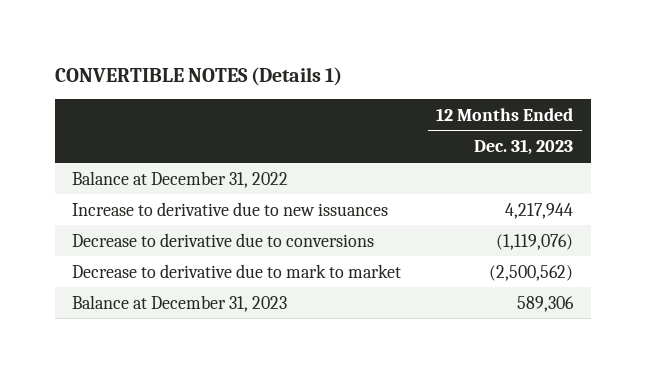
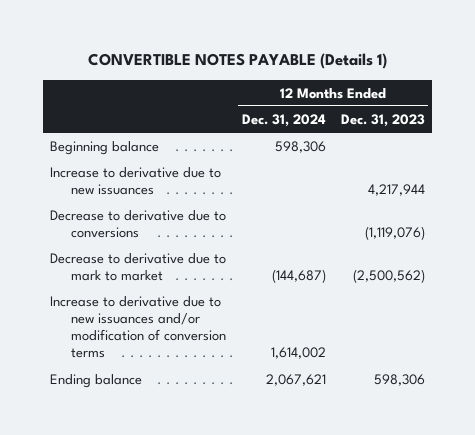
[54,66,342,86] CONVERTIBLE NOTES (Details 1) -> [87,53,387,70] CONVERTIBLE NOTES PAYABLE (Details 1)
none -> [241,113,326,127] Dec. 31, 2024
[72,170,289,188] Balance at December 31, 2022 -> [50,140,160,155] Beginning balance
[72,294,288,312] Balance at December 31, 2023 -> none
none -> [50,295,226,359] Increase to derivative due to new issuances and/or modification of conversion terms
none -> [50,373,143,388] Ending balance

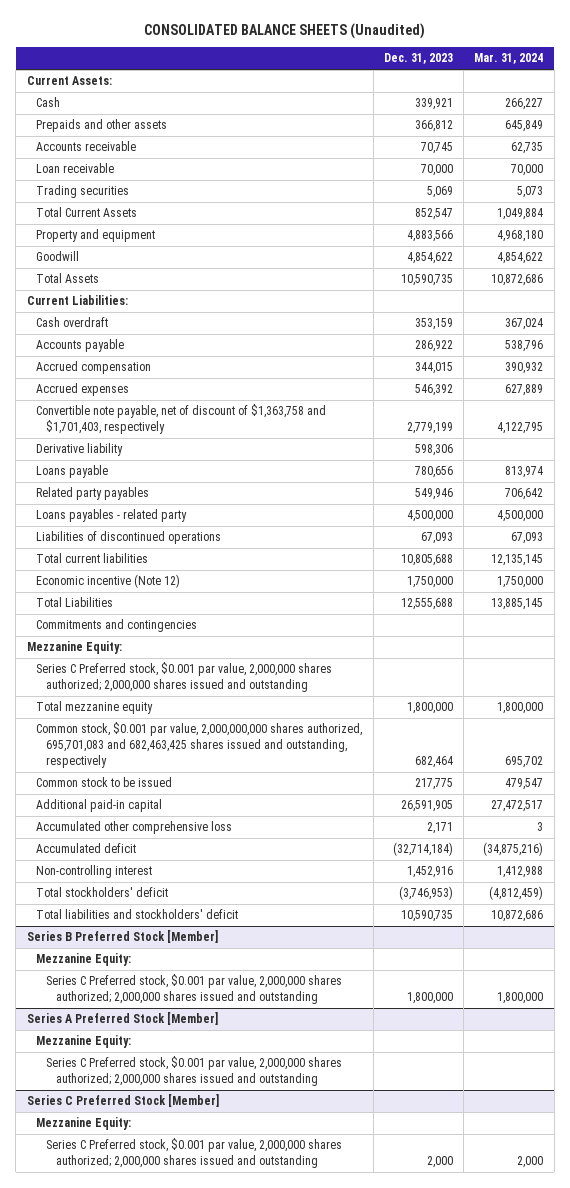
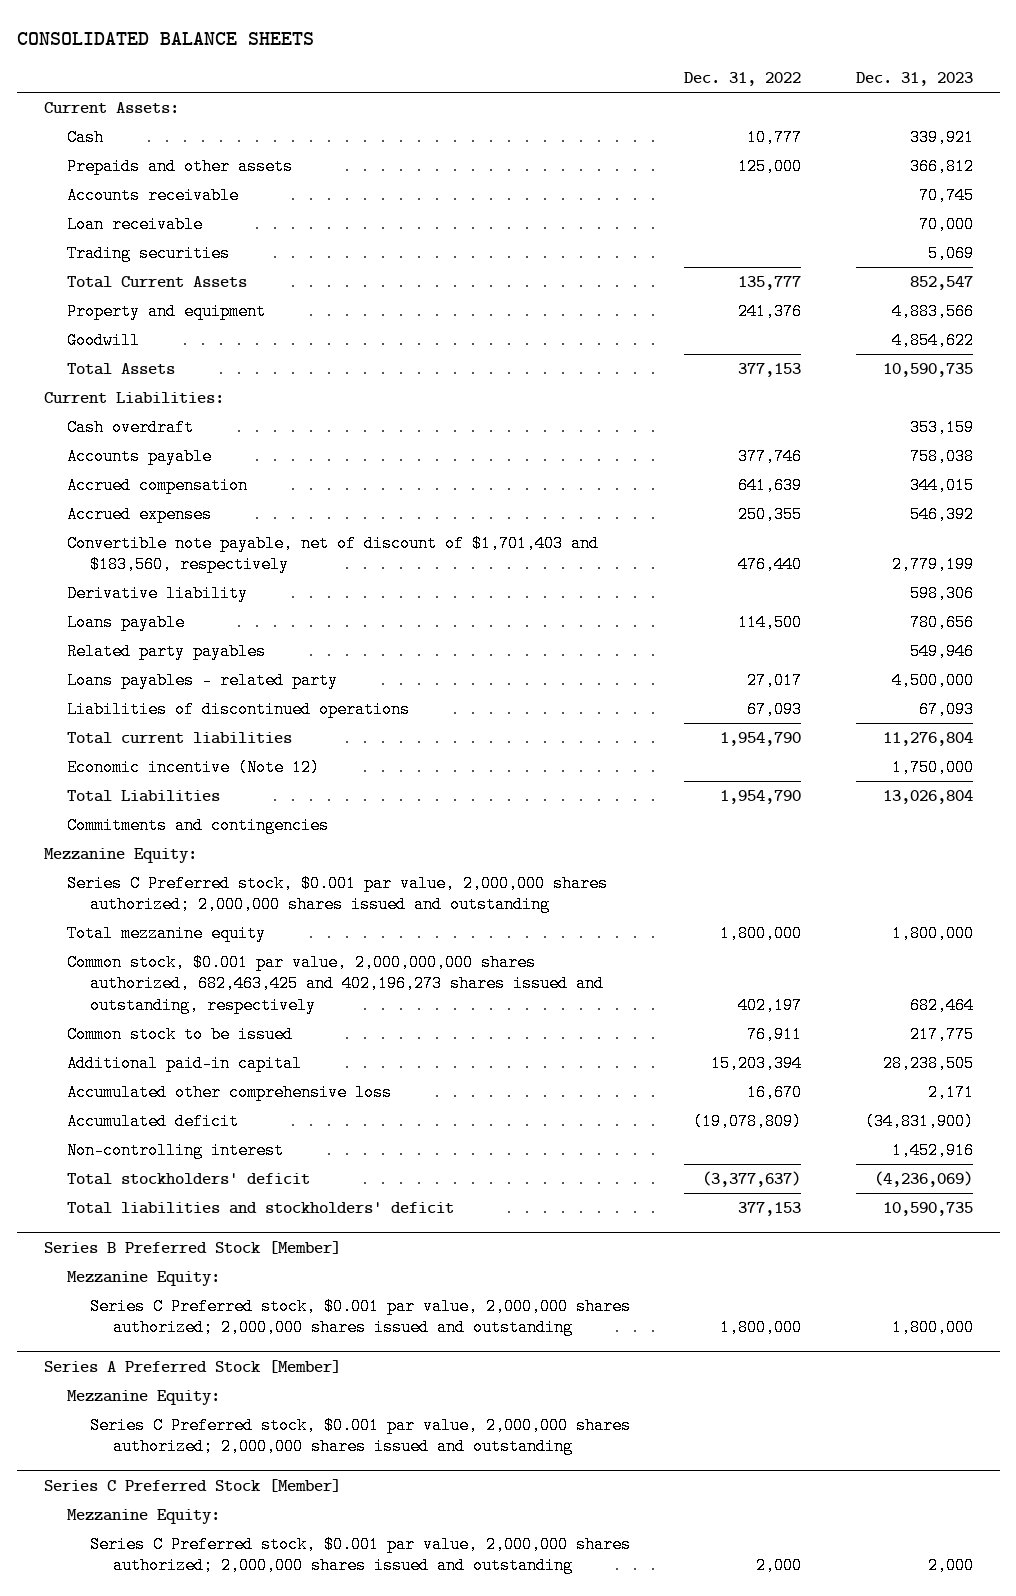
[143,22,425,39] CONSOLIDATED BALANCE SHEETS (Unaudited) -> [16,31,314,45] CONSOLIDATED BALANCE SHEETS
[474,53,544,65] Mar. 31, 2024 -> none
none -> [684,72,802,87] Dec. 31, 2022
[414,340,453,353] 286,922 -> [909,448,974,466] 758,038
[36,404,327,435] Convertible note payable, net of discount of $1,363,758 and $1,701,403, respectively -> [66,535,599,574] Convertible note payable, net of discount of $1,701,403 and $183,560, respectively
[400,554,453,567] 10,805,688 -> [882,732,973,747] 11,276,804
[400,598,453,611] 12,555,688 -> [882,790,973,805] 13,026,804
[36,722,363,769] Common stock, $0.001 par value, 2,000,000,000 shares authorized, 695,701,083 and 682,463,425 shares issued and outstanding, respectively -> [66,954,604,1014] Common stock, $0.001 par value, 2,000,000,000 shares authorized, 682,463,425 and 402,196,273 shares issued and outstanding, respectively
[400,800,453,813] 26,591,905 -> [882,1055,974,1073] 28,238,505
[392,842,453,857] (32,714,184) -> [864,1113,974,1131] (34,831,900)
[398,886,453,901] (3,746,953) -> [873,1171,973,1188] (4,236,069)

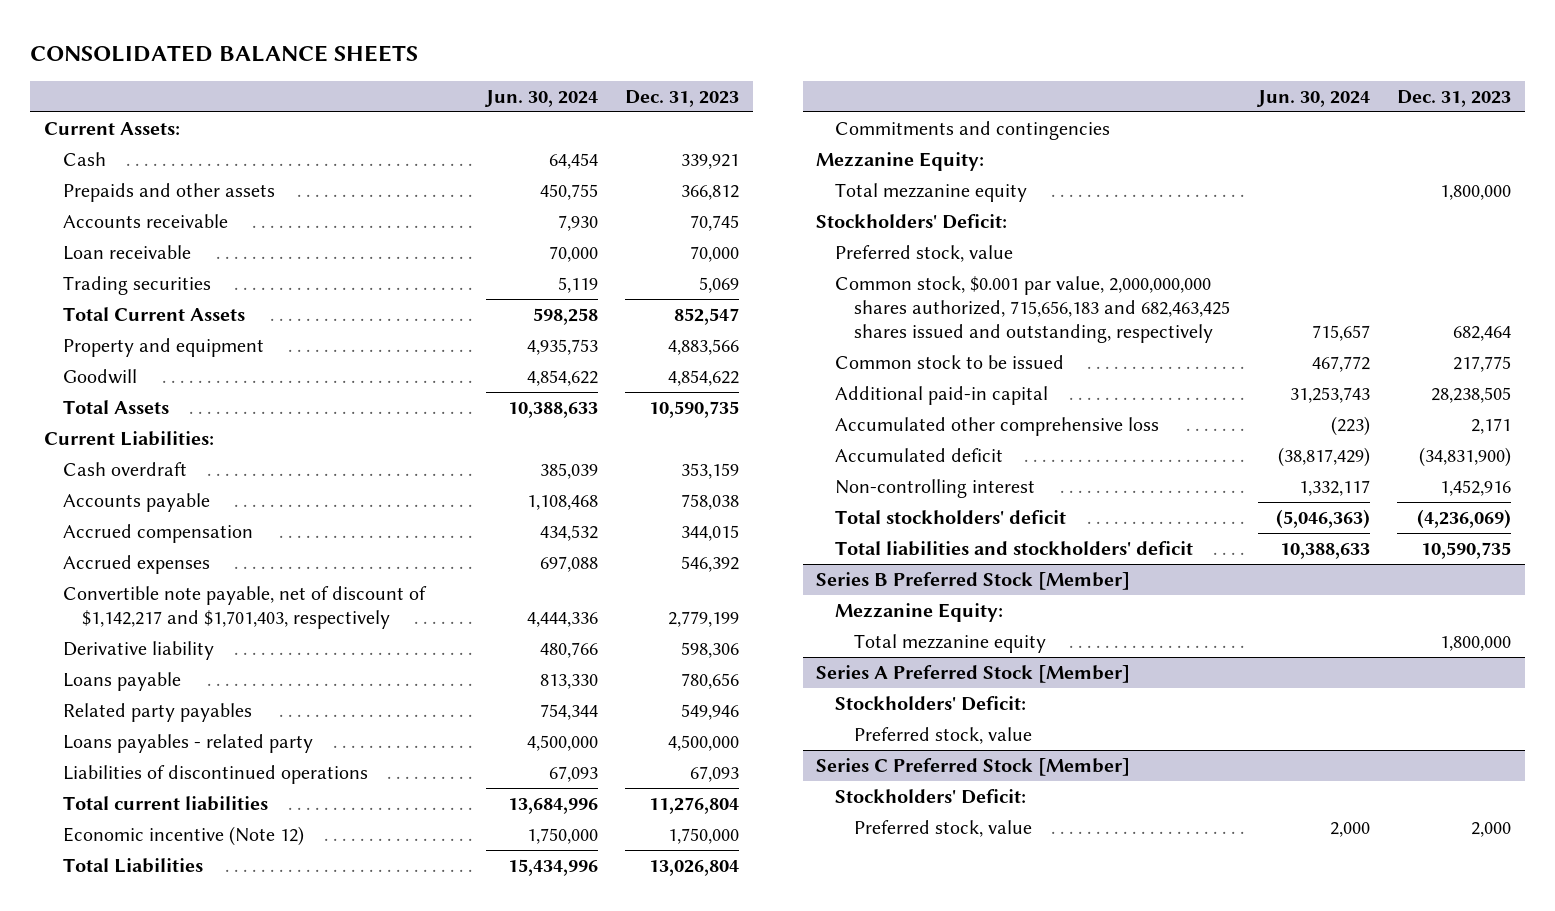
[684,72,802,87] Dec. 31, 2022 -> none
none -> [483,89,598,107] Jun. 30, 2024
[66,535,599,574] Convertible note payable, net of discount of $1,701,403 and $183,560, respectively -> [63,585,428,629] Convertible note payable, net of discount of $1,142,217 and $1,701,403, respectively
[66,875,608,914] Series C Preferred stock, $0.001 par value, 2,000,000 shares authorized; 2,000,000 shares issued and outstanding -> none
none -> [816,213,1008,229] Stockholders' Deficit:
none -> [835,244,1014,262] Preferred stock, value
[66,954,604,1014] Common stock, $0.001 par value, 2,000,000,000 shares authorized, 682,463,425 and 402,196,273 shares issued and outstanding, respectively -> [835,275,1231,343] Common stock, $0.001 par value, 2,000,000,000 shares authorized, 715,656,183 and 682,463,425 shares issued and outstanding, respectively
[89,1298,631,1337] Series C Preferred stock, $0.001 par value, 2,000,000 shares authorized; 2,000,000 shares issued and outstanding -> none
none -> [854,633,1047,653] Total mezzanine equity
[66,1390,220,1406] Mezzanine Equity: -> [835,695,1027,711] Stockholders' Deficit:
[89,1417,631,1456] Series C Preferred stock, $0.001 par value, 2,000,000 shares authorized; 2,000,000 shares issued and outstanding -> [854,726,1033,744] Preferred stock, value
[66,1509,220,1525] Mezzanine Equity: -> [835,788,1027,804] Stockholders' Deficit:
[89,1536,631,1575] Series C Preferred stock, $0.001 par value, 2,000,000 shares authorized; 2,000,000 shares issued and outstanding -> [854,819,1033,837] Preferred stock, value

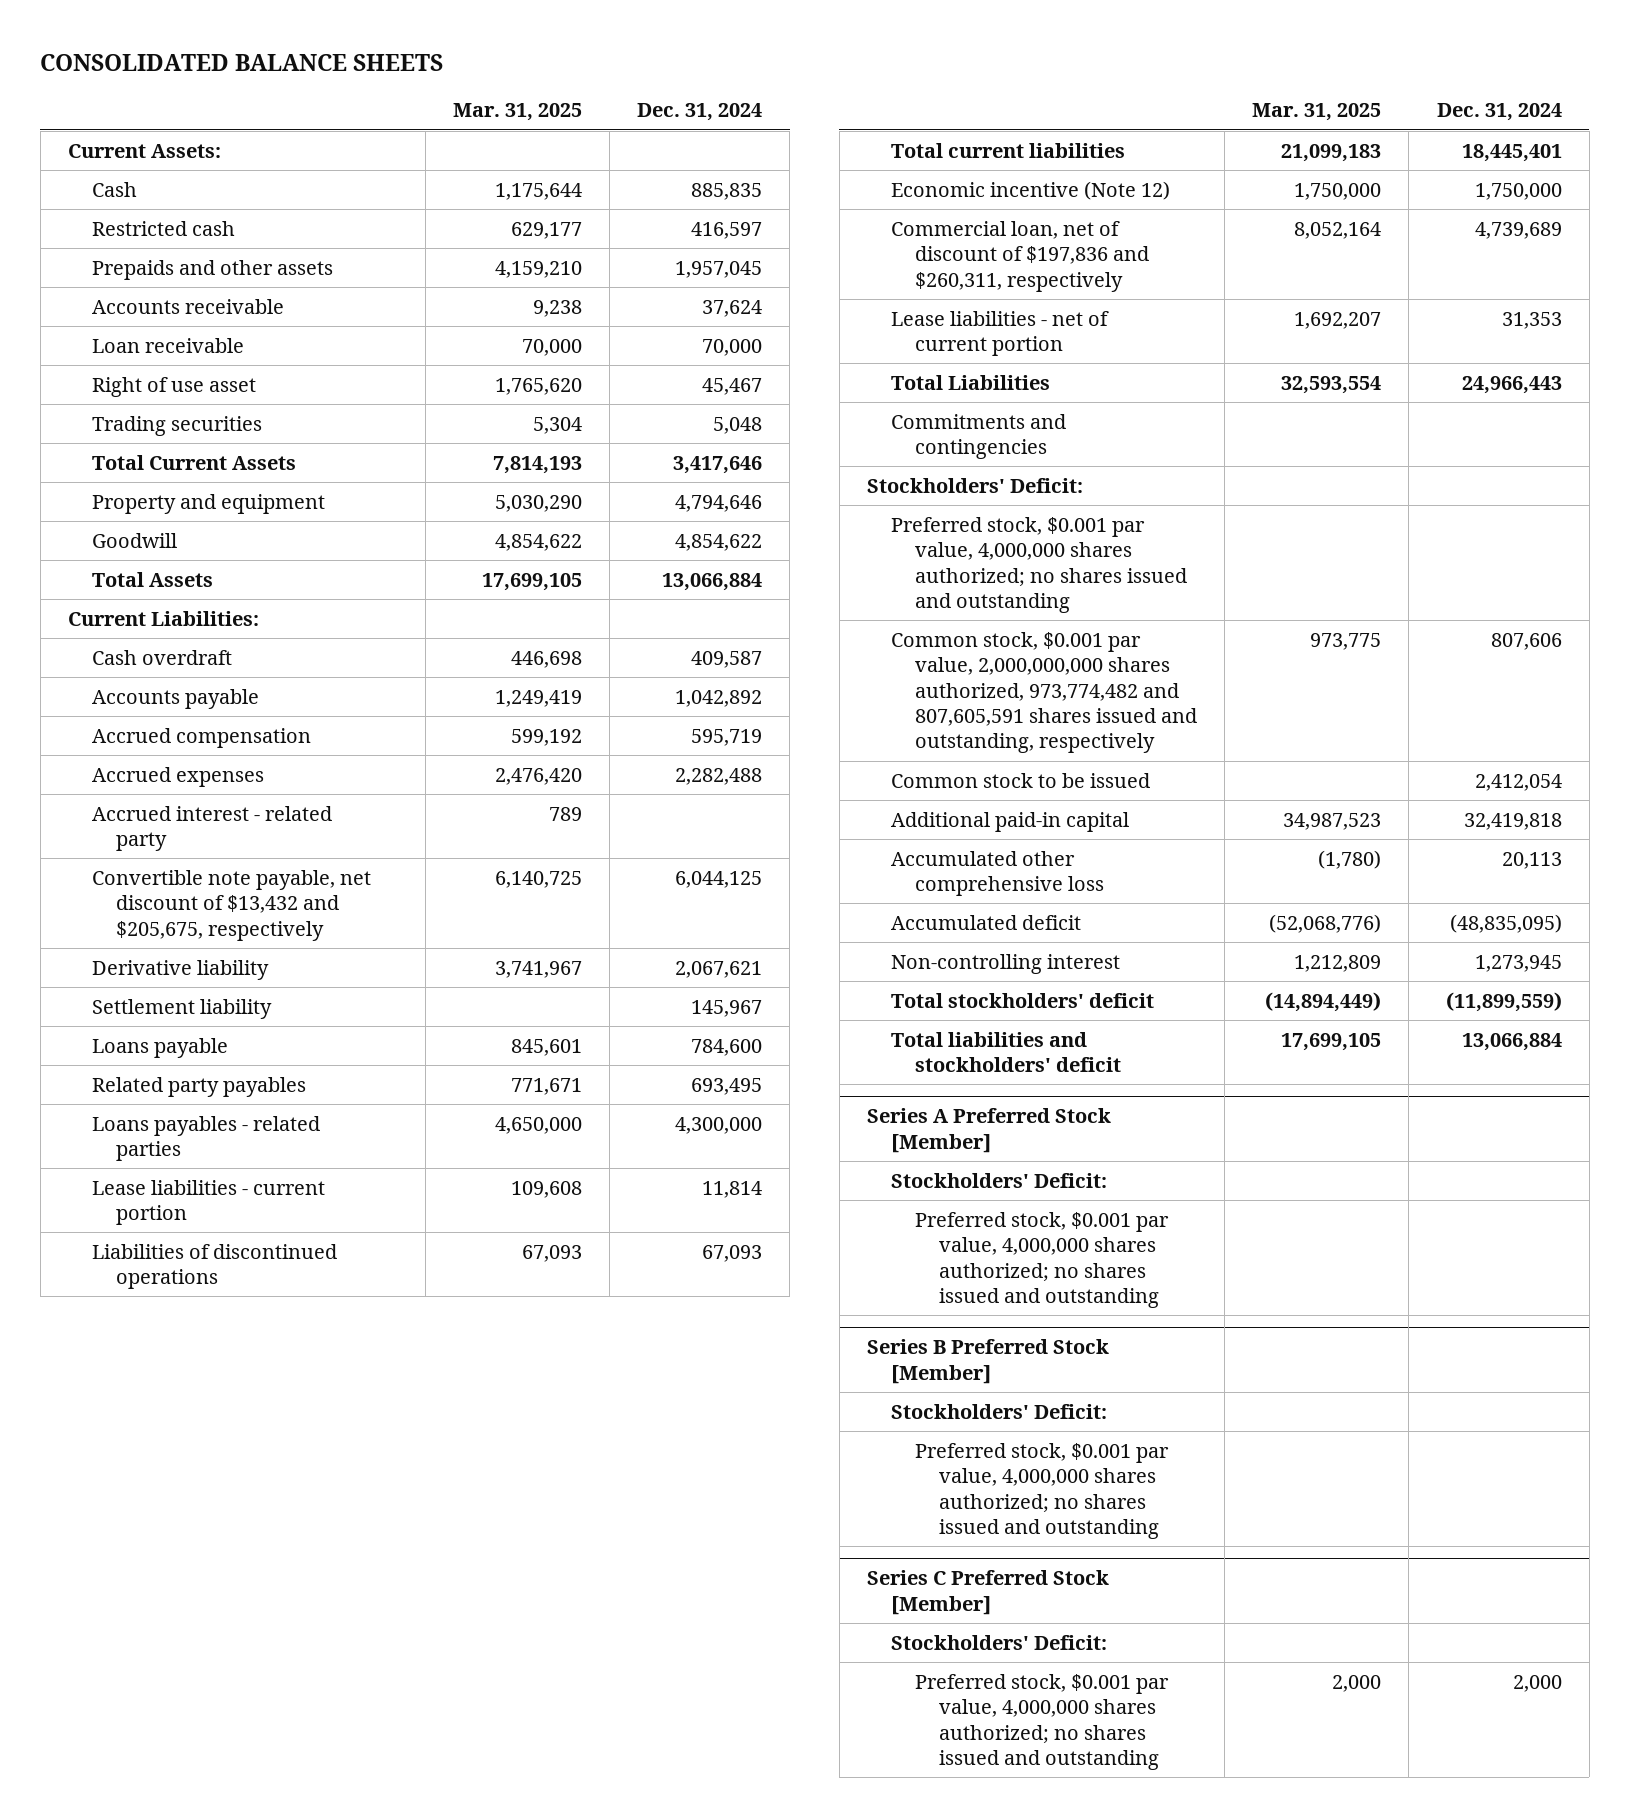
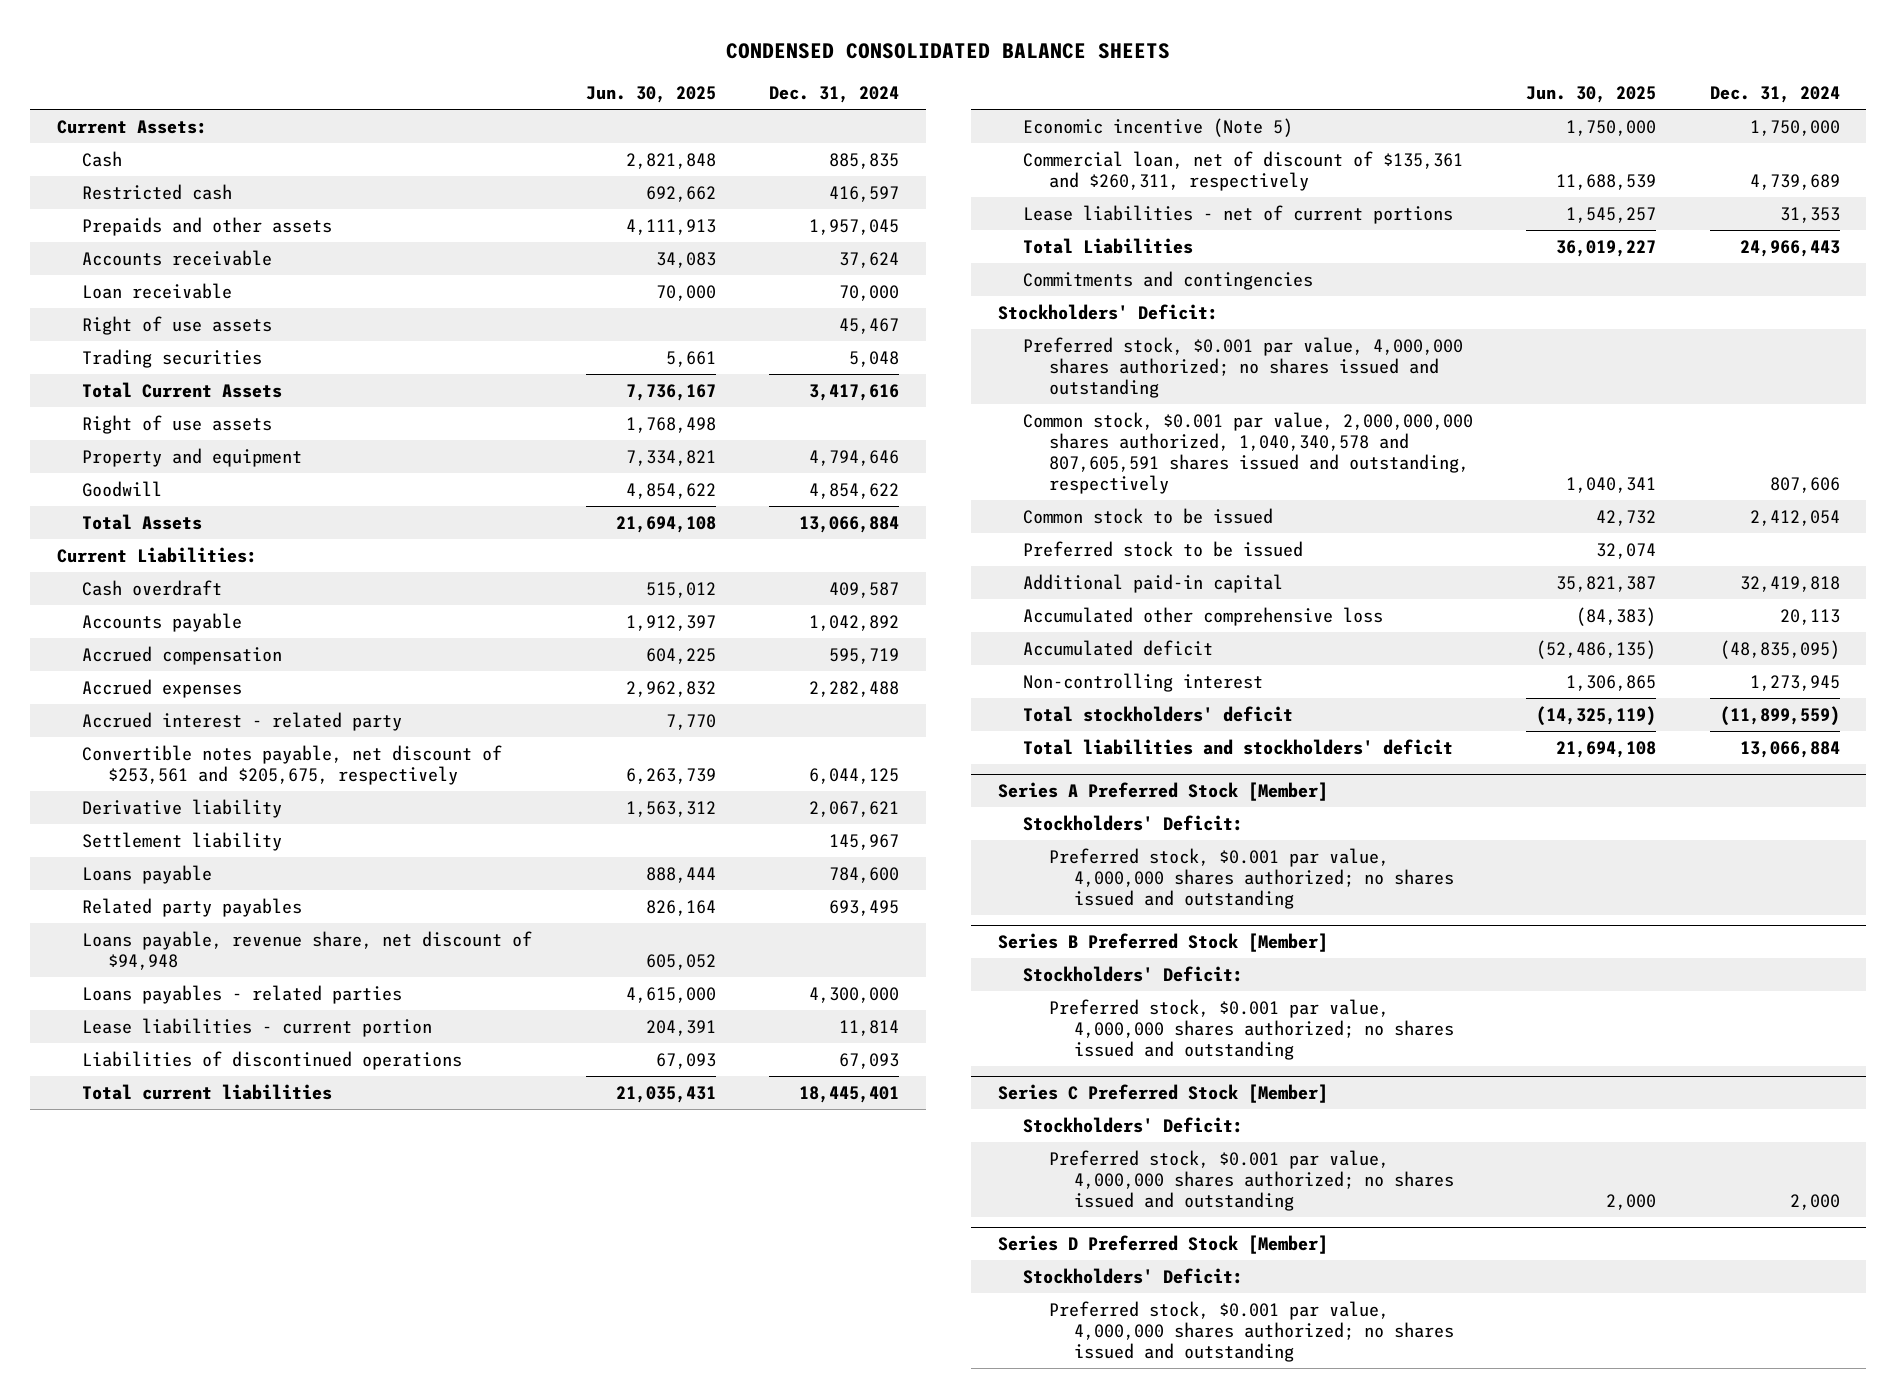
[40,53,444,71] CONSOLIDATED BALANCE SHEETS -> [726,43,1171,60] CONDENSED CONSOLIDATED BALANCE SHEETS
[452,103,582,122] Mar. 31, 2025 -> none
none -> [585,86,716,104] Jun. 30, 2025
[91,376,256,397] Right of use asset -> [82,315,273,335] Right of use assets
[673,455,763,474] 3,417,646 -> [809,383,900,401] 3,417,616
none -> [82,414,273,434] Right of use assets
[91,869,371,941] Convertible note payable, net discount of $13,432 and $205,675, respectively -> [82,744,503,785] Convertible notes payable, net discount of $253,561 and $205,675, respectively
none -> [82,930,533,970] Loans payable, revenue share, net discount of $94,948
[891,180,1171,200] Economic incentive (Note 12) -> [1023,117,1294,137] Economic incentive (Note 5)
[891,220,1150,292] Commercial loan, net of discount of $197,836 and $260,311, respectively -> [1023,150,1464,191] Commercial loan, net of discount of $135,361 and $260,311, respectively
[891,310,1110,357] Lease liabilities - net of current portion -> [1023,204,1454,224] Lease liabilities - net of current portions
[891,631,1198,754] Common stock, $0.001 par value, 2,000,000,000 shares authorized, 973,774,482 and 807,605,591 shares issued and outstanding, respectively -> [1023,411,1474,494] Common stock, $0.001 par value, 2,000,000,000 shares authorized, 1,040,340,578 and 807,605,591 shares issued and outstanding, respectively
none -> [1023,540,1304,557] Preferred stock to be issued
none -> [997,1235,1328,1255] Series D Preferred Stock [Member]
none -> [1023,1267,1244,1284] Stockholders' Deficit:
none -> [1048,1300,1455,1362] Preferred stock, $0.001 par value, 4,000,000 shares authorized; no shares issued and outstanding

